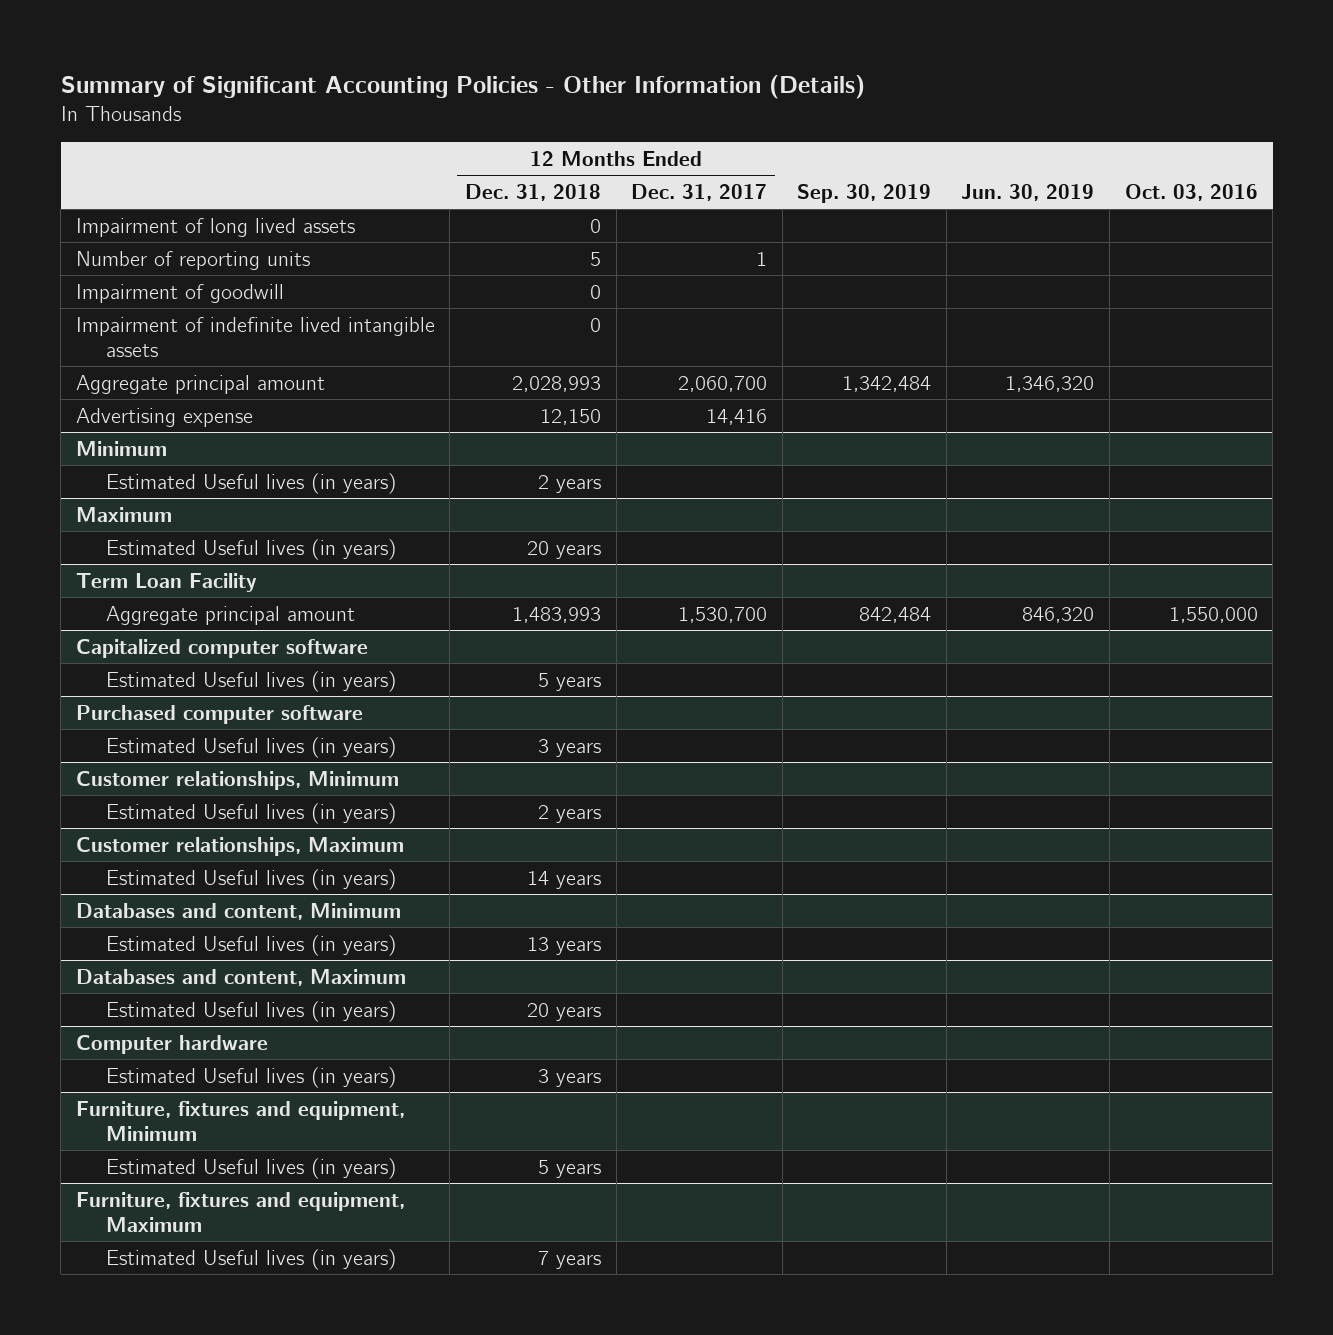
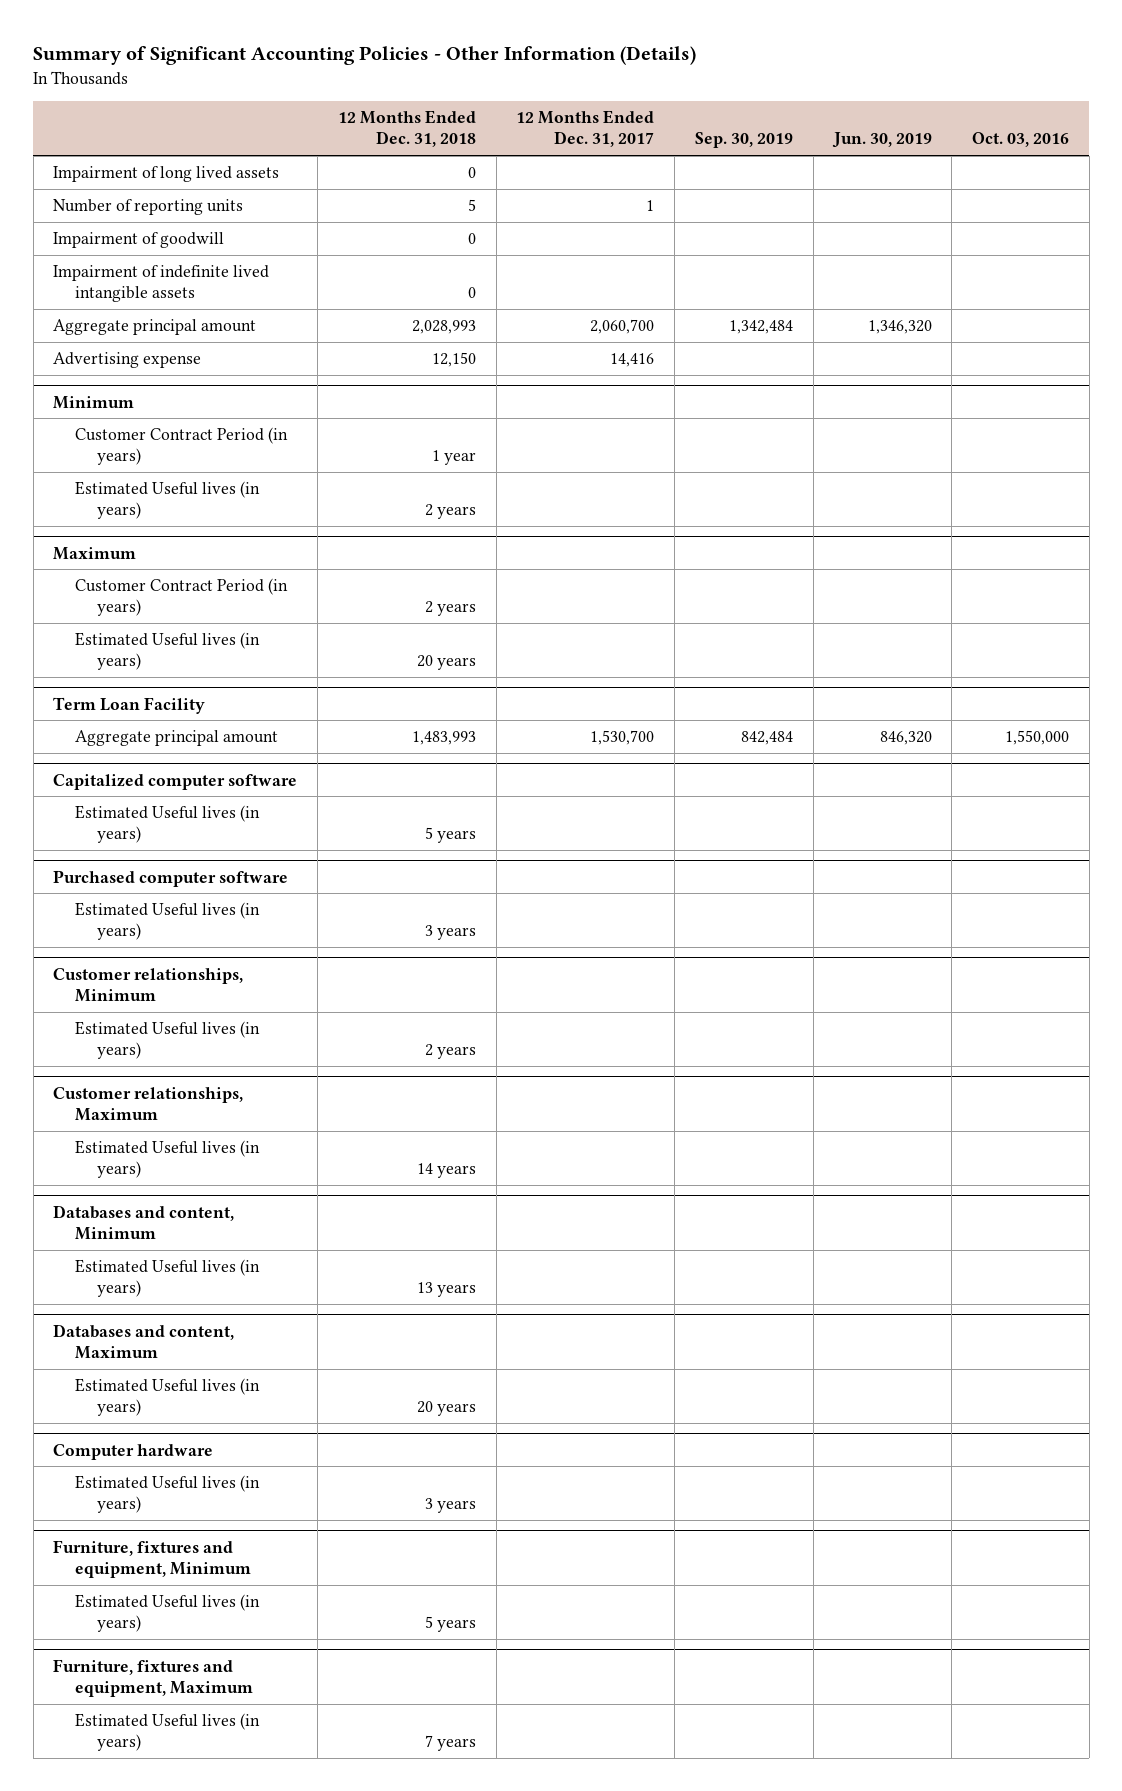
none -> [75,427,289,466] Customer Contract Period (in years)
none -> [75,578,289,617] Customer Contract Period (in years)

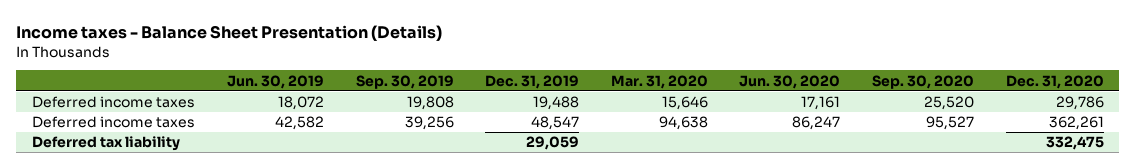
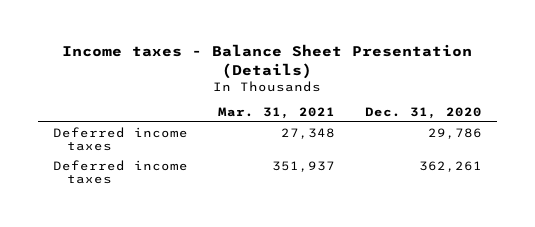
[226,74,324,89] Jun. 30, 2019 -> none
[355,74,454,89] Sep. 30, 2019 -> none
[485,74,580,89] Dec. 31, 2019 -> none
[610,74,708,89] Mar. 31, 2020 -> none
[739,74,841,89] Jun. 30, 2020 -> none
[871,74,974,89] Sep. 30, 2020 -> none
none -> [217,107,335,120] Mar. 31, 2021
[32,136,181,152] Deferred tax liability -> none

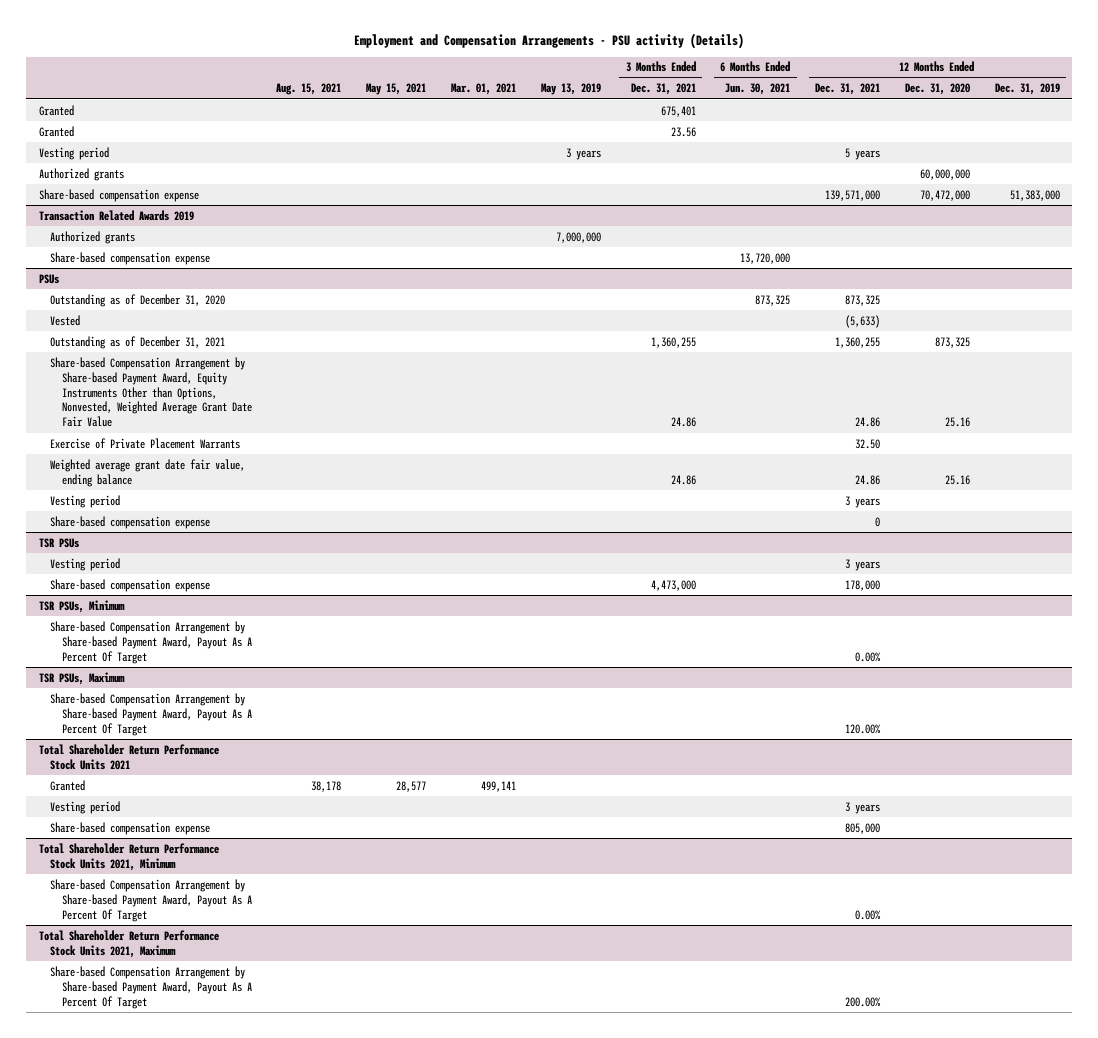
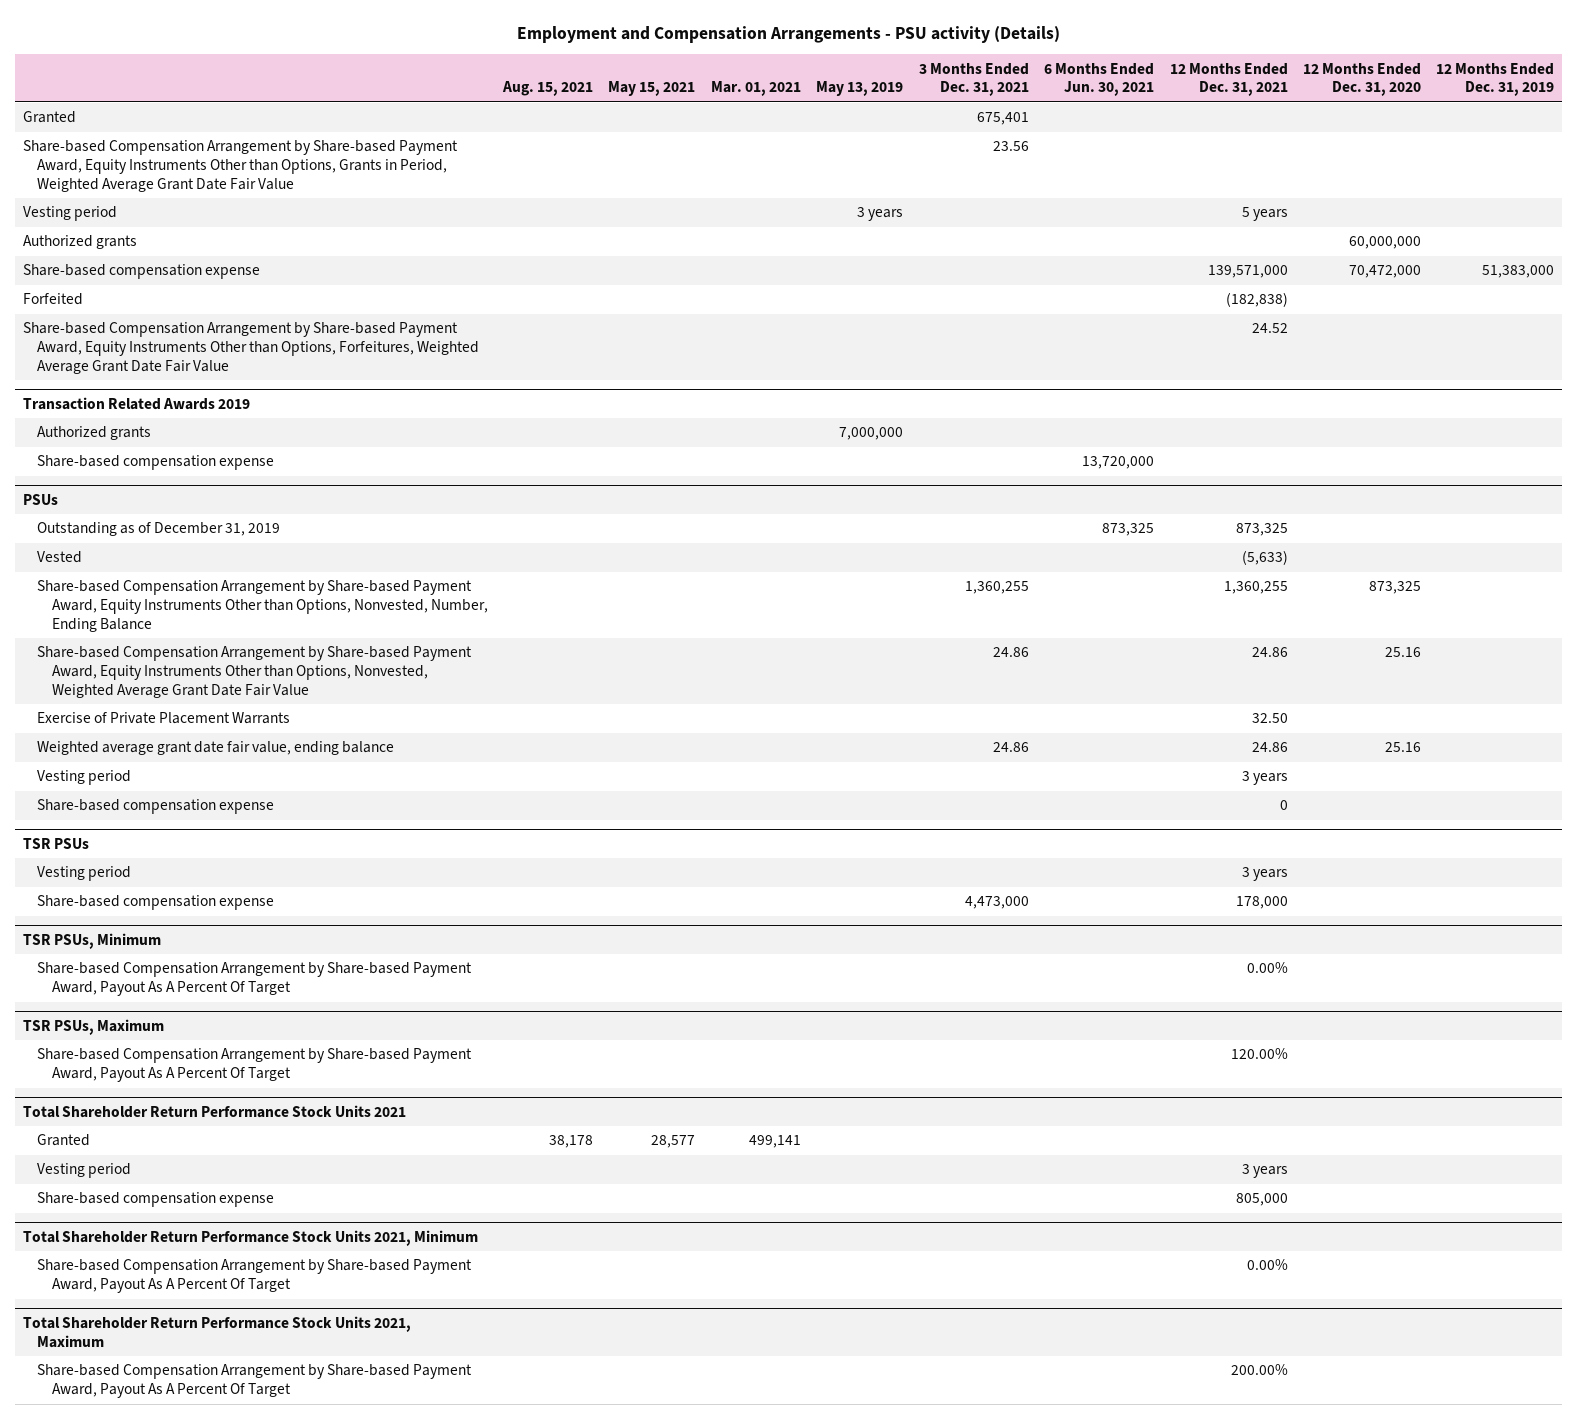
[38,125,74,137] Granted -> [22,140,458,193] Share-based Compensation Arrangement by Share-based Payment Award, Equity Instruments Other than Options, Grants in Period, Weighted Average Grant Date Fair Value
none -> [22,293,83,306] Forfeited
none -> [22,322,480,375] Share-based Compensation Arrangement by Share-based Payment Award, Equity Instruments Other than Options, Forfeitures, Weighted Average Grant Date Fair Value
[50,293,226,307] Outstanding as of December 31, 2020 -> [37,522,281,537] Outstanding as of December 31, 2019
[50,335,226,349] Outstanding as of December 31, 2021 -> [37,580,488,633] Share-based Compensation Arrangement by Share-based Payment Award, Equity Instruments Other than Options, Nonvested, Number, Ending Balance

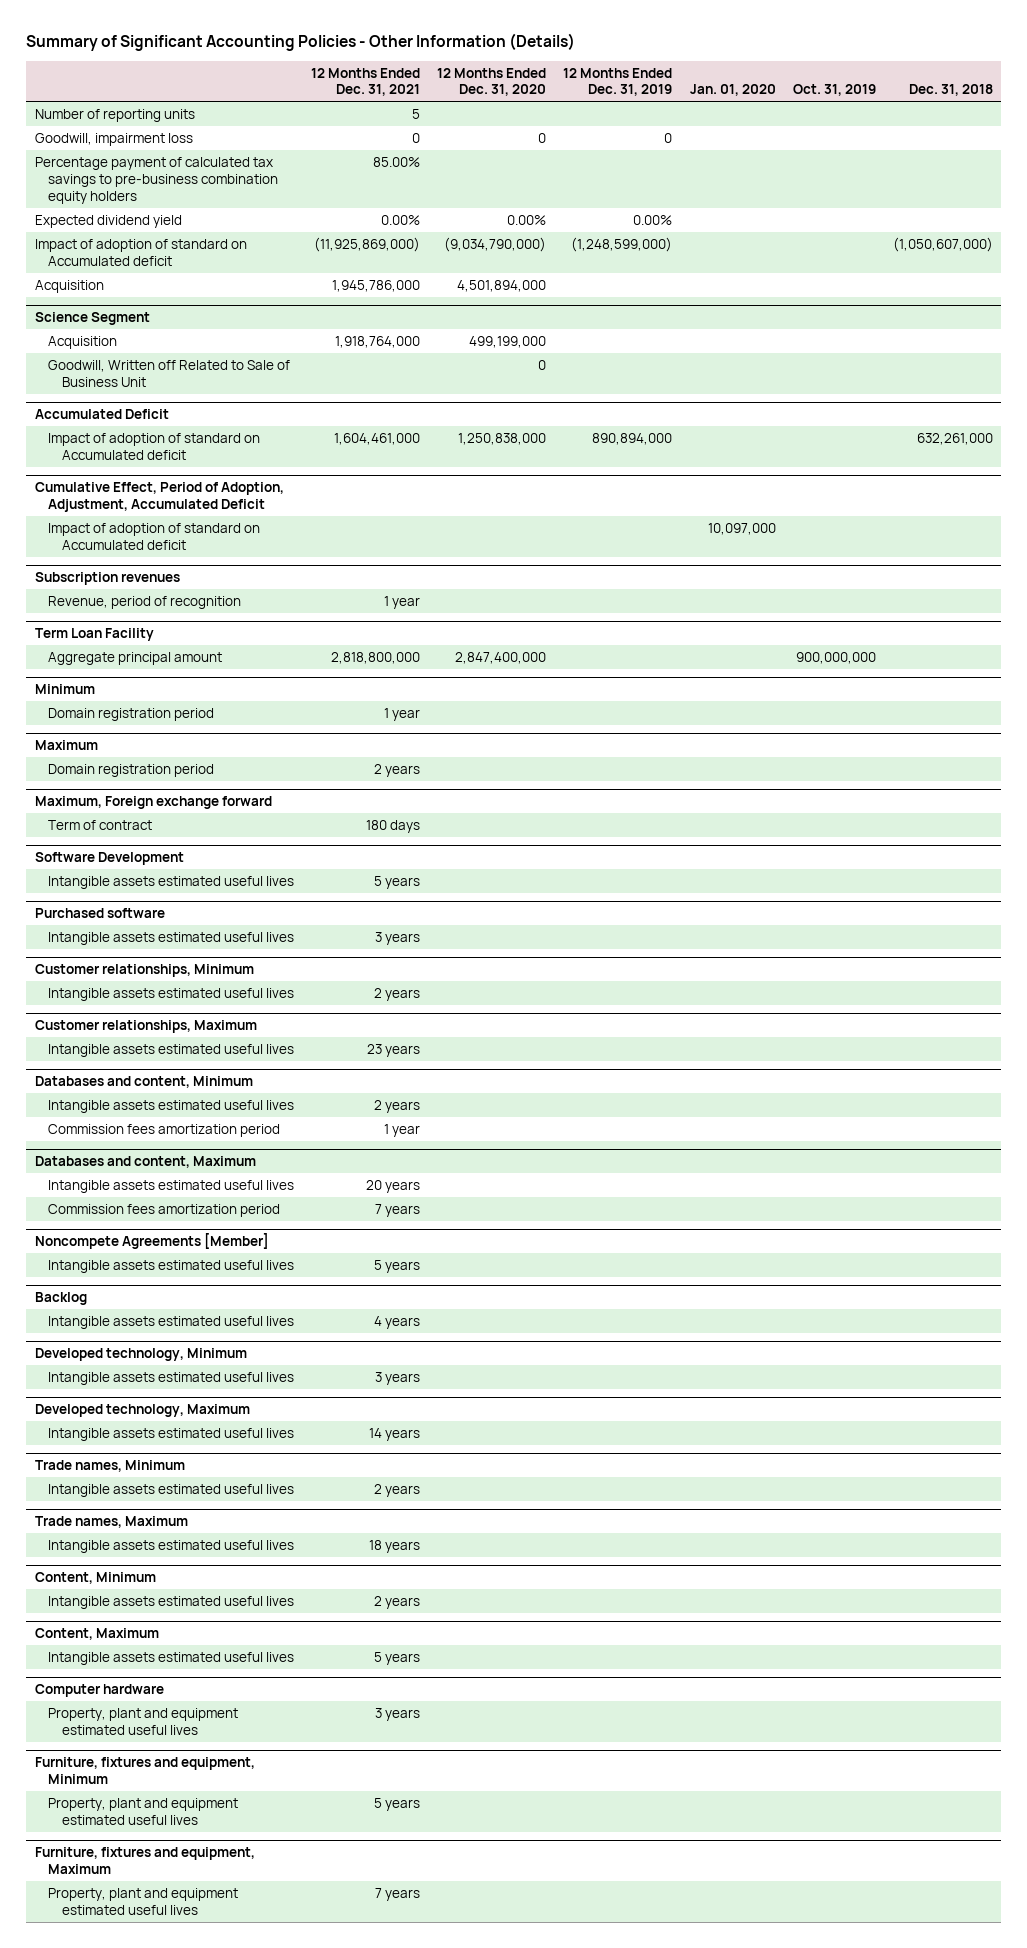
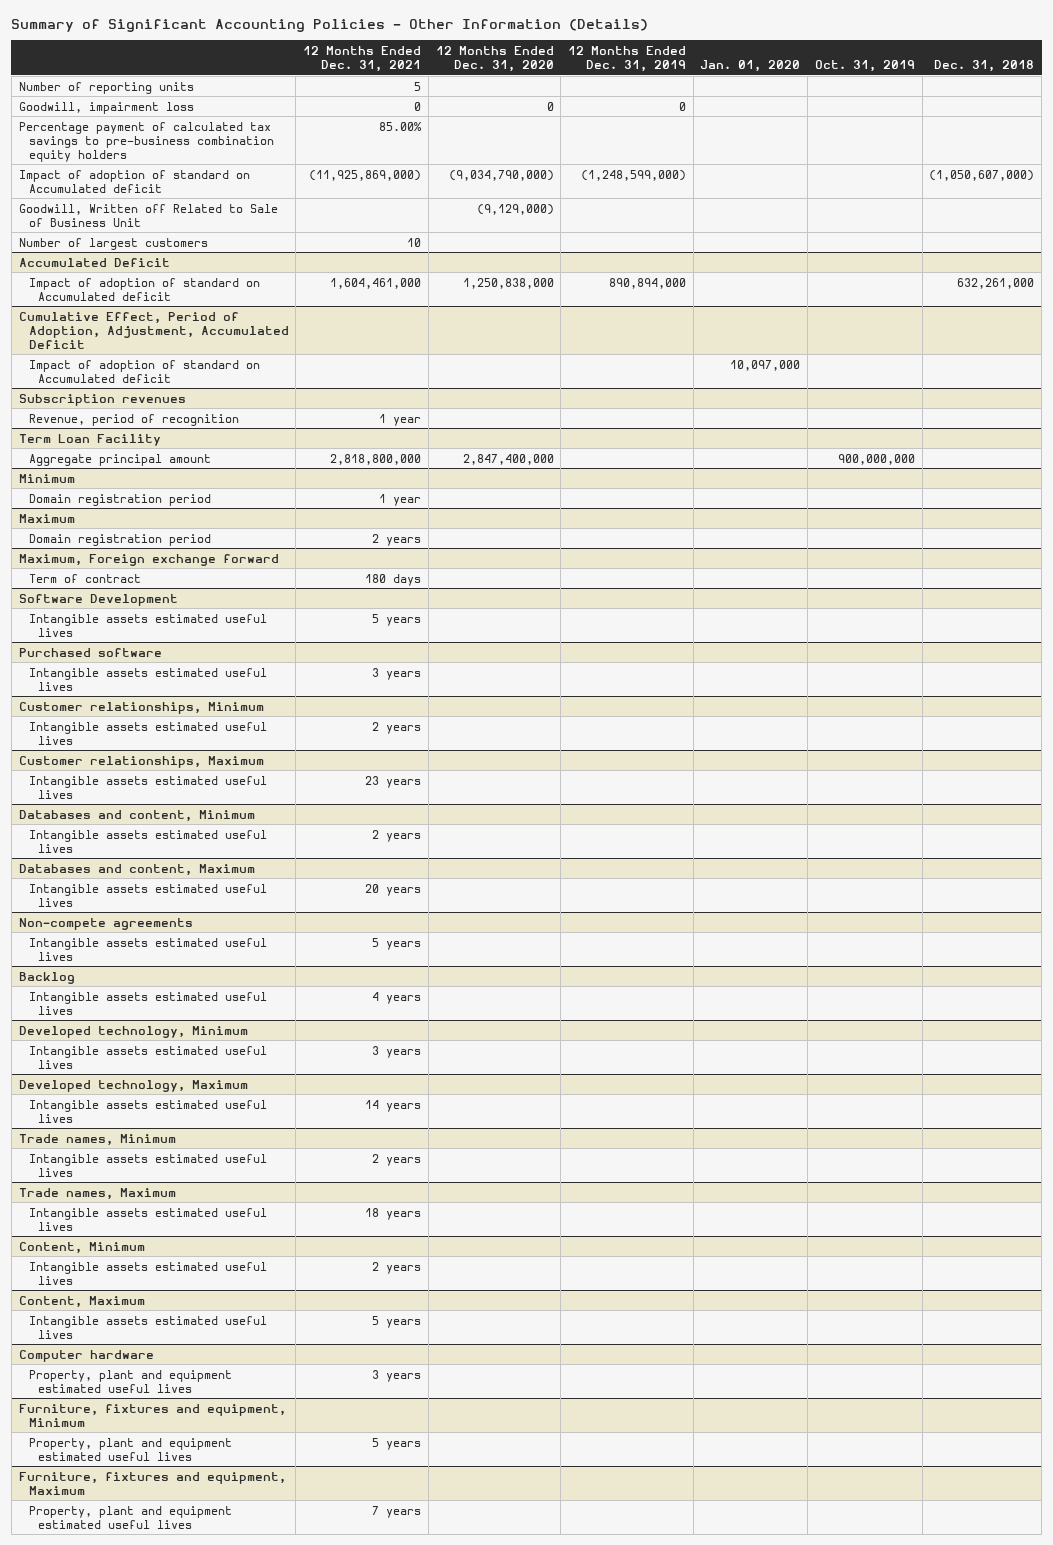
[34,214,182,228] Expected dividend yield -> none
[34,279,104,293] Acquisition -> none
[34,312,150,326] Science Segment -> none
[48,335,118,349] Acquisition -> none
[538,359,547,370] 0 -> [476,203,554,215] (9,129,000)
none -> [18,237,208,250] Number of largest customers
[48,1123,281,1137] Commission fees amortization period -> none
[48,1203,281,1217] Commission fees amortization period -> none
[34,1233,269,1250] Noncompete Agreements [Member] -> [18,917,193,930] Non-compete agreements

